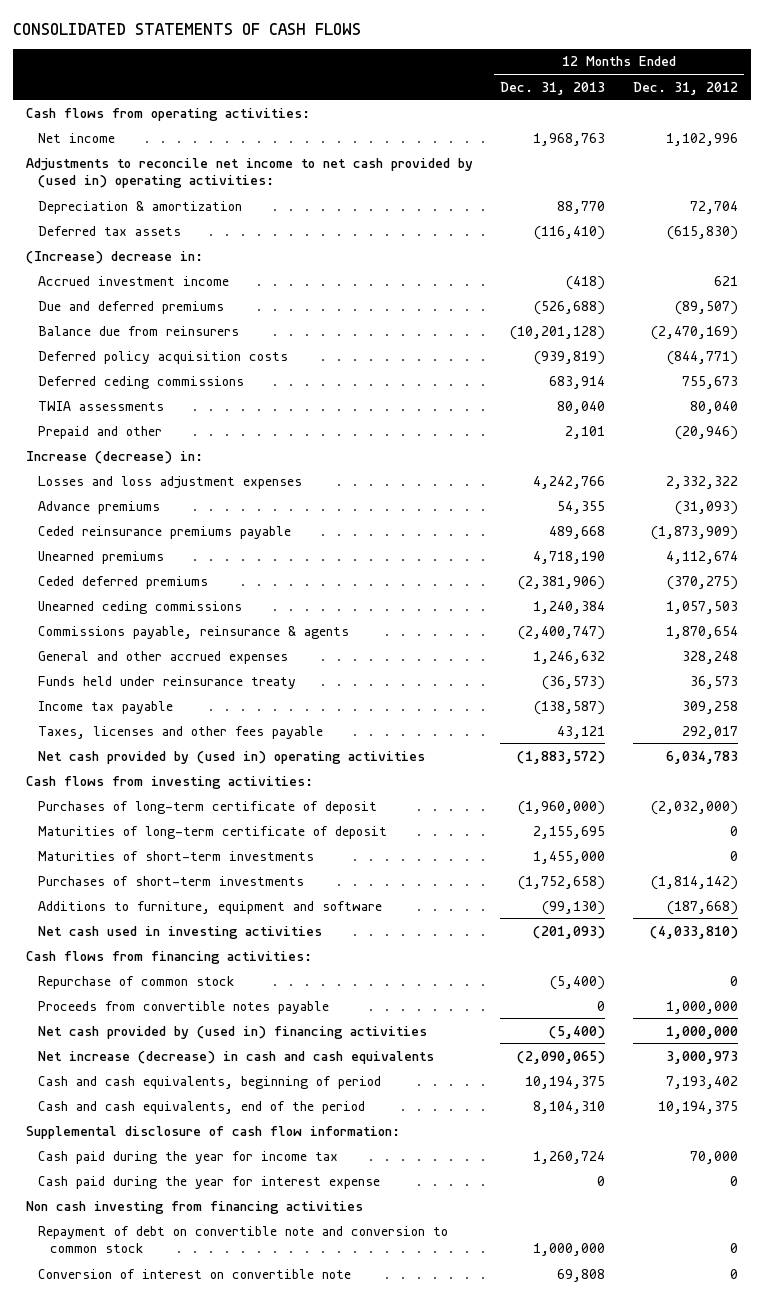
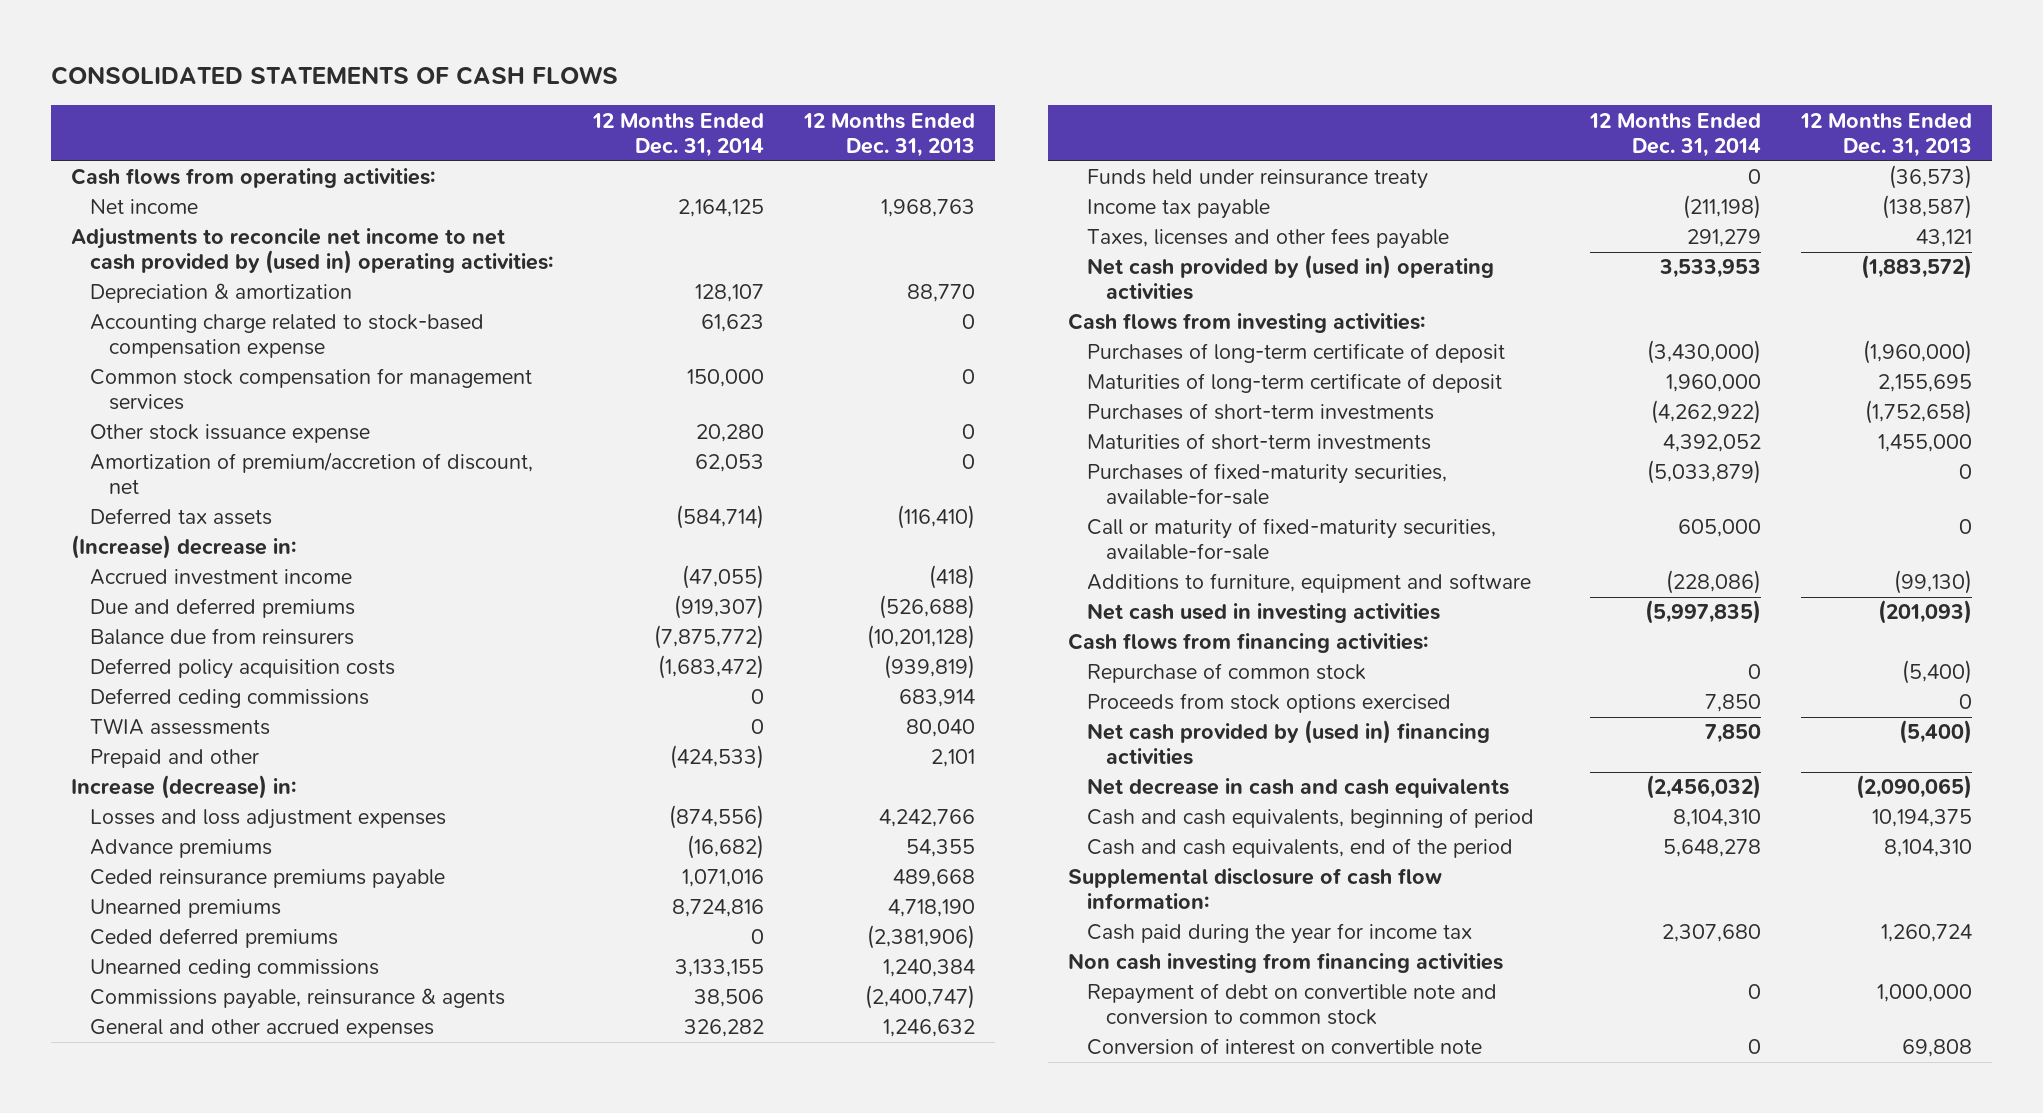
[632,81,738,95] Dec. 31, 2012 -> none
none -> [591,112,764,157] 12 Months Ended Dec. 31, 2014
none -> [89,314,484,359] Accounting charge related to stock-based compensation expense
none -> [89,368,532,411] Common stock compensation for management services
none -> [89,424,370,444] Other stock issuance expense
none -> [89,452,533,495] Amortization of premium/accretion of discount, net
[38,850,315,861] Maturities of short-term investments -> [1087,433,1432,451] Maturities of short-term investments
none -> [1087,463,1448,506] Purchases of fixed-maturity securities, available-for-sale
none -> [1087,518,1497,561] Call or maturity of fixed-maturity securities, available-for-sale
[38,1000,330,1014] Proceeds from convertible notes payable -> none
none -> [1087,693,1452,714] Proceeds from stock options exercised
[38,1050,435,1064] Net increase (decrease) in cash and cash equivalents -> [1087,778,1510,799] Net decrease in cash and cash equivalents
[38,1175,381,1189] Cash paid during the year for interest expense -> none

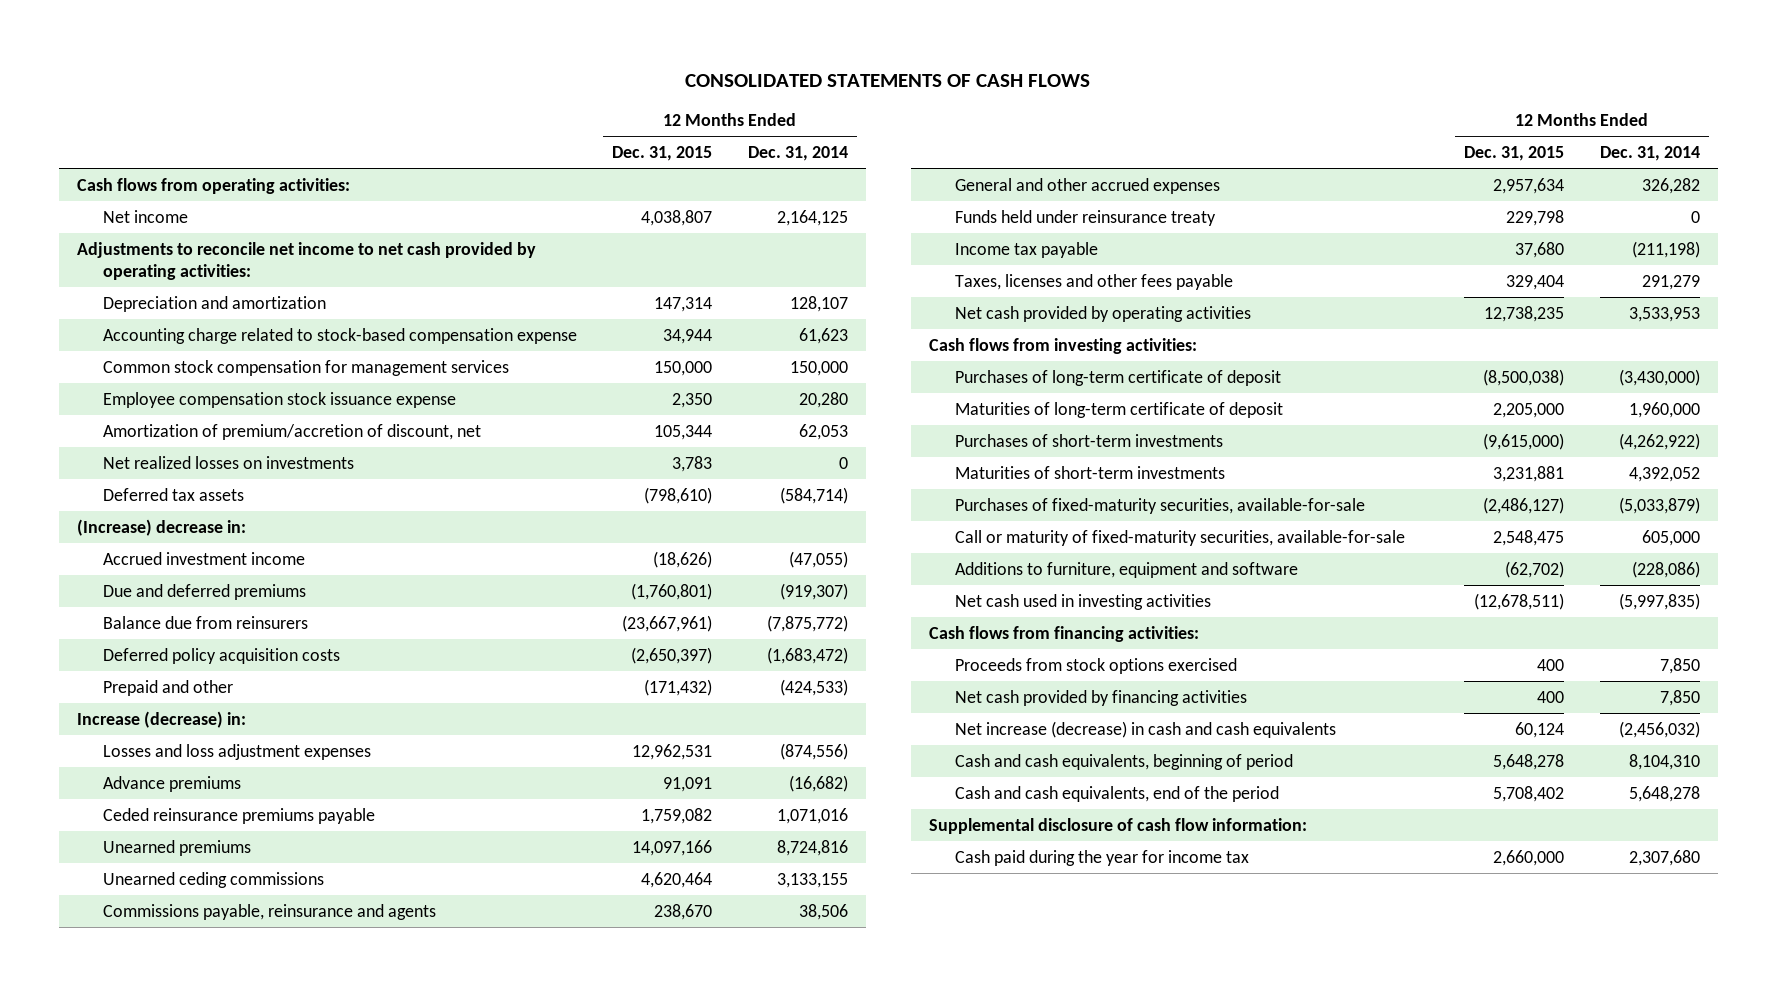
[802,112,975,157] 12 Months Ended Dec. 31, 2013 -> none
none -> [612,146,713,162] Dec. 31, 2015
[70,228,553,275] Adjustments to reconcile net income to net cash provided by (used in) operating activities: -> [76,241,536,281] Adjustments to reconcile net income to net cash provided by operating activities:
[89,283,352,304] Depreciation & amortization -> [102,295,326,312] Depreciation and amortization
[89,424,370,444] Other stock issuance expense -> [102,391,456,408] Employee compensation stock issuance expense
none -> [102,455,354,469] Net realized losses on investments
[89,688,369,709] Deferred ceding commissions -> none
[89,718,270,736] TWIA assessments -> none
[89,928,338,949] Ceded deferred premiums -> none
[89,988,505,1010] Commissions payable, reinsurance & agents -> [102,903,436,920] Commissions payable, reinsurance and agents
[1087,255,1495,301] Net cash provided by (used in) operating activities -> [954,305,1251,322] Net cash provided by operating activities
[1087,663,1367,684] Repurchase of common stock -> none
[1087,720,1491,766] Net cash provided by (used in) financing activities -> [954,689,1247,706] Net cash provided by financing activities
[1087,778,1510,799] Net decrease in cash and cash equivalents -> [954,720,1336,738] Net increase (decrease) in cash and cash equivalents
[1068,953,1504,974] Non cash investing from financing activities -> none
[1087,983,1498,1026] Repayment of debt on convertible note and conversion to common stock -> none
[1087,1038,1483,1056] Conversion of interest on convertible note -> none

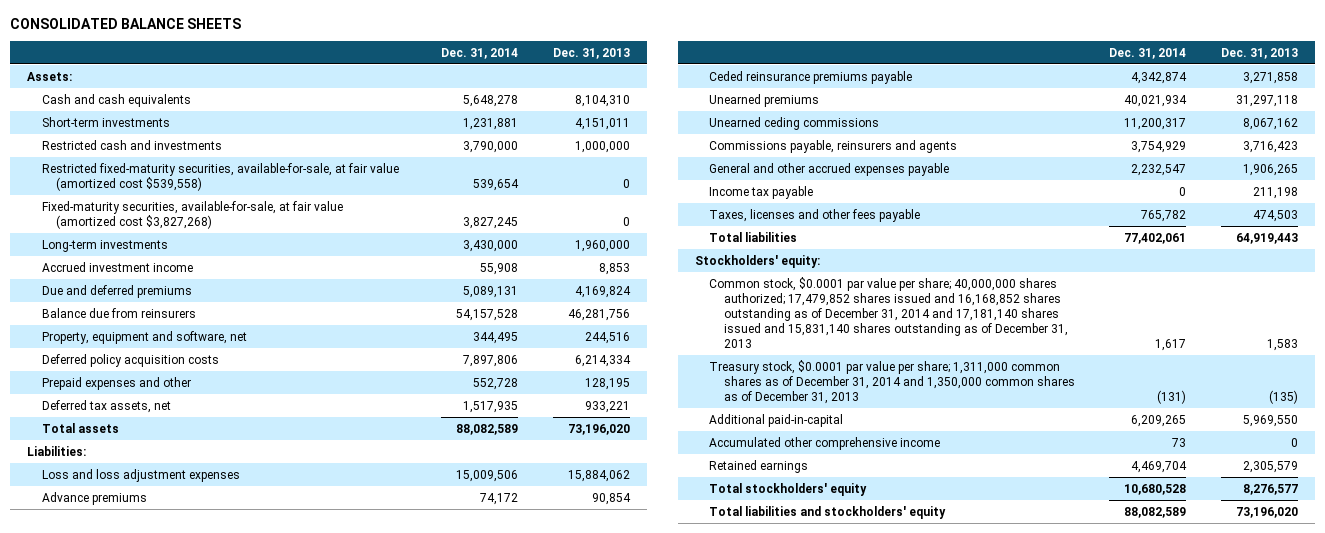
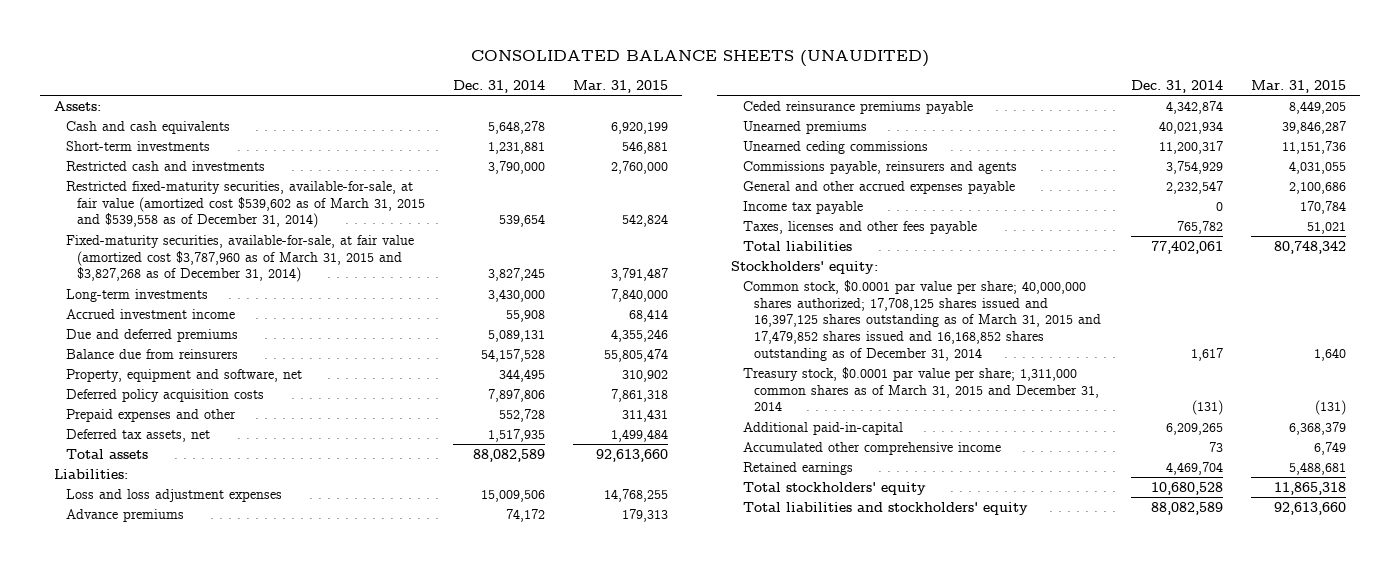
[10,17,242,29] CONSOLIDATED BALANCE SHEETS -> [470,50,929,68] CONSOLIDATED BALANCE SHEETS (UNAUDITED)
[553,47,631,59] Dec. 31, 2013 -> none
none -> [573,80,669,94] Mar. 31, 2015
[41,162,399,191] Restricted fixed-maturity securities, available-for-sale, at fair value (amortized cost $539,558) -> [65,180,426,229] Restricted fixed-maturity securities, available-for-sale, at fair value (amortized cost $539,602 as of March 31, 2015 and $539,558 as of December 31, 2014)
[41,200,343,229] Fixed-maturity securities, available-for-sale, at fair value (amortized cost $3,827,268) -> [65,234,414,283] Fixed-maturity securities, available-for-sale, at fair value (amortized cost $3,787,960 as of March 31, 2015 and $3,827,268 as of December 31, 2014)
[709,276,1068,348] Common stock, $0.0001 par value per share; 40,000,000 shares authorized; 17,479,852 shares issued and 16,168,852 shares outstanding as of December 31, 2014 and 17,181,140 shares issued and 15,831,140 shares outstanding as of December 31, 2013 -> [742,279,1102,361] Common stock, $0.0001 par value per share; 40,000,000 shares authorized; 17,708,125 shares issued and 16,397,125 shares outstanding as of March 31, 2015 and 17,479,852 shares issued and 16,168,852 shares outstanding as of December 31, 2014
[709,359,1075,404] Treasury stock, $0.0001 par value per share; 1,311,000 common shares as of December 31, 2014 and 1,350,000 common shares as of December 31, 2013 -> [742,366,1100,412] Treasury stock, $0.0001 par value per share; 1,311,000 common shares as of March 31, 2015 and December 31, 2014

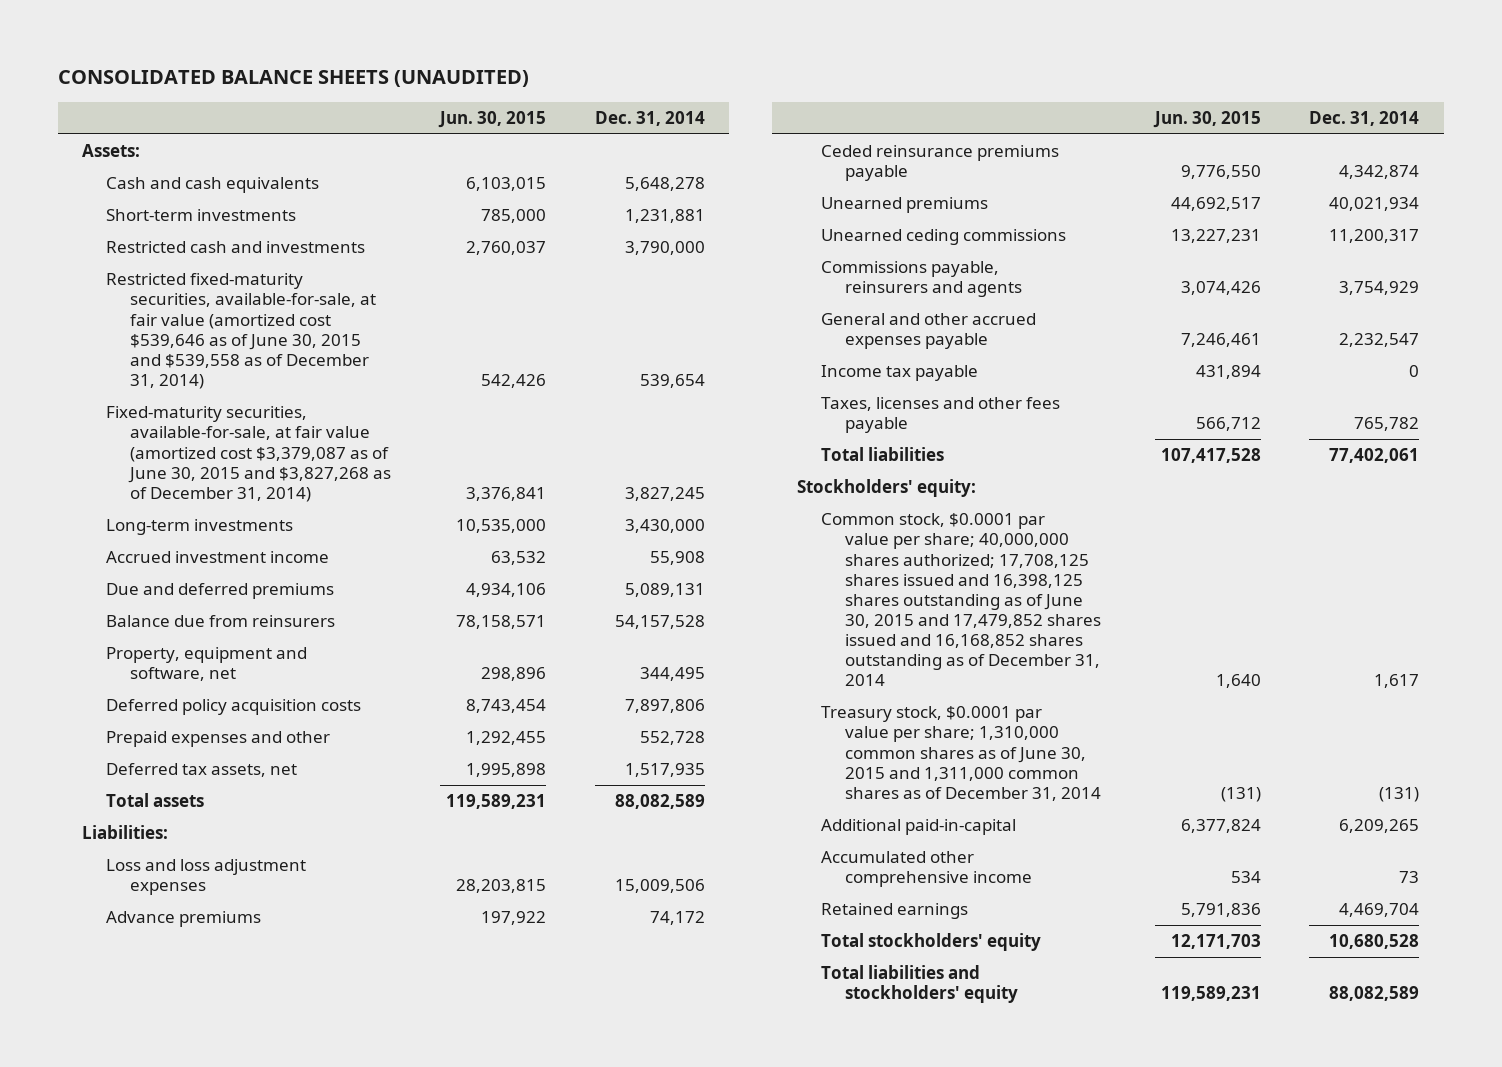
[573,80,669,94] Mar. 31, 2015 -> none
none -> [437,110,546,128] Jun. 30, 2015
[65,180,426,229] Restricted fixed-maturity securities, available-for-sale, at fair value (amortized cost $539,602 as of March 31, 2015 and $539,558 as of December 31, 2014) -> [106,273,377,389] Restricted fixed-maturity securities, available-for-sale, at fair value (amortized cost $539,646 as of June 30, 2015 and $539,558 as of December 31, 2014)
[65,234,414,283] Fixed-maturity securities, available-for-sale, at fair value (amortized cost $3,787,960 as of March 31, 2015 and $3,827,268 as of December 31, 2014) -> [106,406,392,502] Fixed-maturity securities, available-for-sale, at fair value (amortized cost $3,379,087 as of June 30, 2015 and $3,827,268 as of December 31, 2014)
[742,279,1102,361] Common stock, $0.0001 par value per share; 40,000,000 shares authorized; 17,708,125 shares issued and 16,397,125 shares outstanding as of March 31, 2015 and 17,479,852 shares issued and 16,168,852 shares outstanding as of December 31, 2014 -> [820,513,1101,687] Common stock, $0.0001 par value per share; 40,000,000 shares authorized; 17,708,125 shares issued and 16,398,125 shares outstanding as of June 30, 2015 and 17,479,852 shares issued and 16,168,852 shares outstanding as of December 31, 2014
[742,366,1100,412] Treasury stock, $0.0001 par value per share; 1,311,000 common shares as of March 31, 2015 and December 31, 2014 -> [820,706,1101,801] Treasury stock, $0.0001 par value per share; 1,310,000 common shares as of June 30, 2015 and 1,311,000 common shares as of December 31, 2014

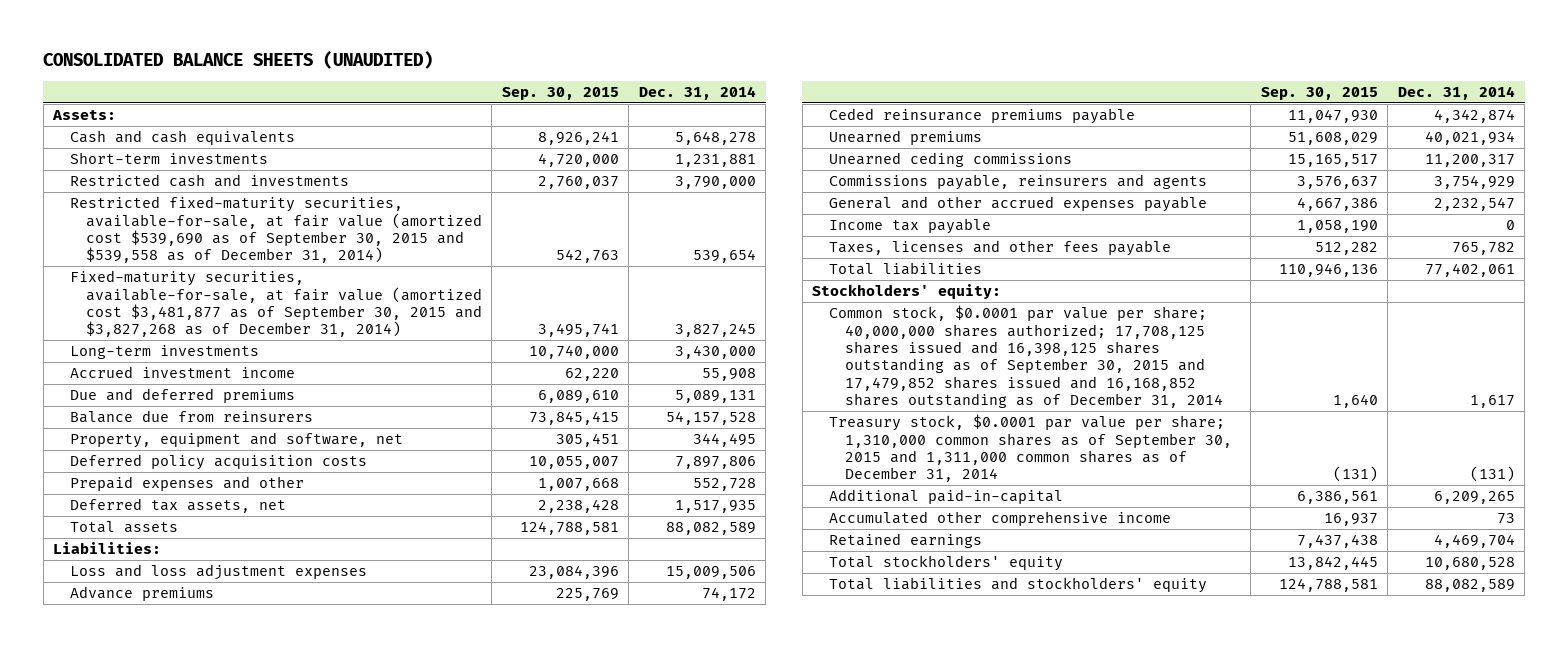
[437,110,546,128] Jun. 30, 2015 -> none
none -> [501,86,619,100] Sep. 30, 2015
[106,273,377,389] Restricted fixed-maturity securities, available-for-sale, at fair value (amortized cost $539,646 as of June 30, 2015 and $539,558 as of December 31, 2014) -> [69,196,482,264] Restricted fixed-maturity securities, available-for-sale, at fair value (amortized cost $539,690 as of September 30, 2015 and $539,558 as of December 31, 2014)
[106,406,392,502] Fixed-maturity securities, available-for-sale, at fair value (amortized cost $3,379,087 as of June 30, 2015 and $3,827,268 as of December 31, 2014) -> [69,270,482,338] Fixed-maturity securities, available-for-sale, at fair value (amortized cost $3,481,877 as of September 30, 2015 and $3,827,268 as of December 31, 2014)
[820,513,1101,687] Common stock, $0.0001 par value per share; 40,000,000 shares authorized; 17,708,125 shares issued and 16,398,125 shares outstanding as of June 30, 2015 and 17,479,852 shares issued and 16,168,852 shares outstanding as of December 31, 2014 -> [828,305,1223,409] Common stock, $0.0001 par value per share; 40,000,000 shares authorized; 17,708,125 shares issued and 16,398,125 shares outstanding as of September 30, 2015 and 17,479,852 shares issued and 16,168,852 shares outstanding as of December 31, 2014
[820,706,1101,801] Treasury stock, $0.0001 par value per share; 1,310,000 common shares as of June 30, 2015 and 1,311,000 common shares as of December 31, 2014 -> [828,414,1232,483] Treasury stock, $0.0001 par value per share; 1,310,000 common shares as of September 30, 2015 and 1,311,000 common shares as of December 31, 2014

